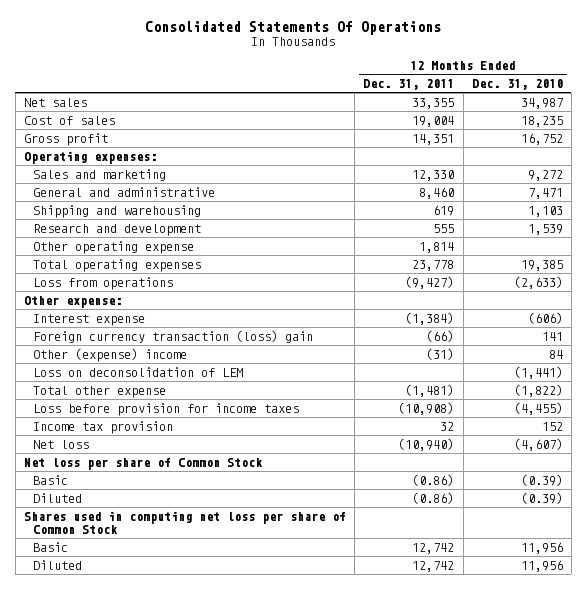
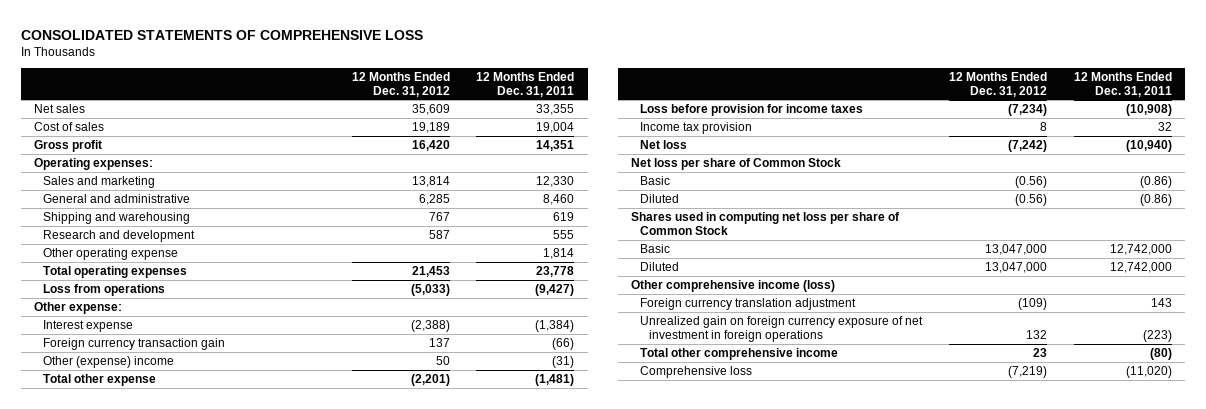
[145,20,442,35] Consolidated Statements Of Operations -> [20,29,423,40] CONSOLIDATED STATEMENTS OF COMPREHENSIVE LOSS
[471,79,563,91] Dec. 31, 2010 -> none
none -> [351,71,450,97] 12 Months Ended Dec. 31, 2012
[33,329,314,343] Foreign currency transaction (loss) gain -> [43,337,226,350] Foreign currency transaction gain
[33,366,244,377] Loss on deconsolidation of LEM -> none
[412,542,455,554] 12,742 -> [1109,243,1172,255] 12,742,000
[412,560,455,572] 12,742 -> [1109,261,1172,273] 12,742,000
none -> [631,279,836,292] Other comprehensive income (loss)
none -> [640,297,857,310] Foreign currency translation adjustment
none -> [640,315,924,342] Unrealized gain on foreign currency exposure of net investment in foreign operations
none -> [640,347,839,360] Total other comprehensive income
none -> [640,365,753,378] Comprehensive loss

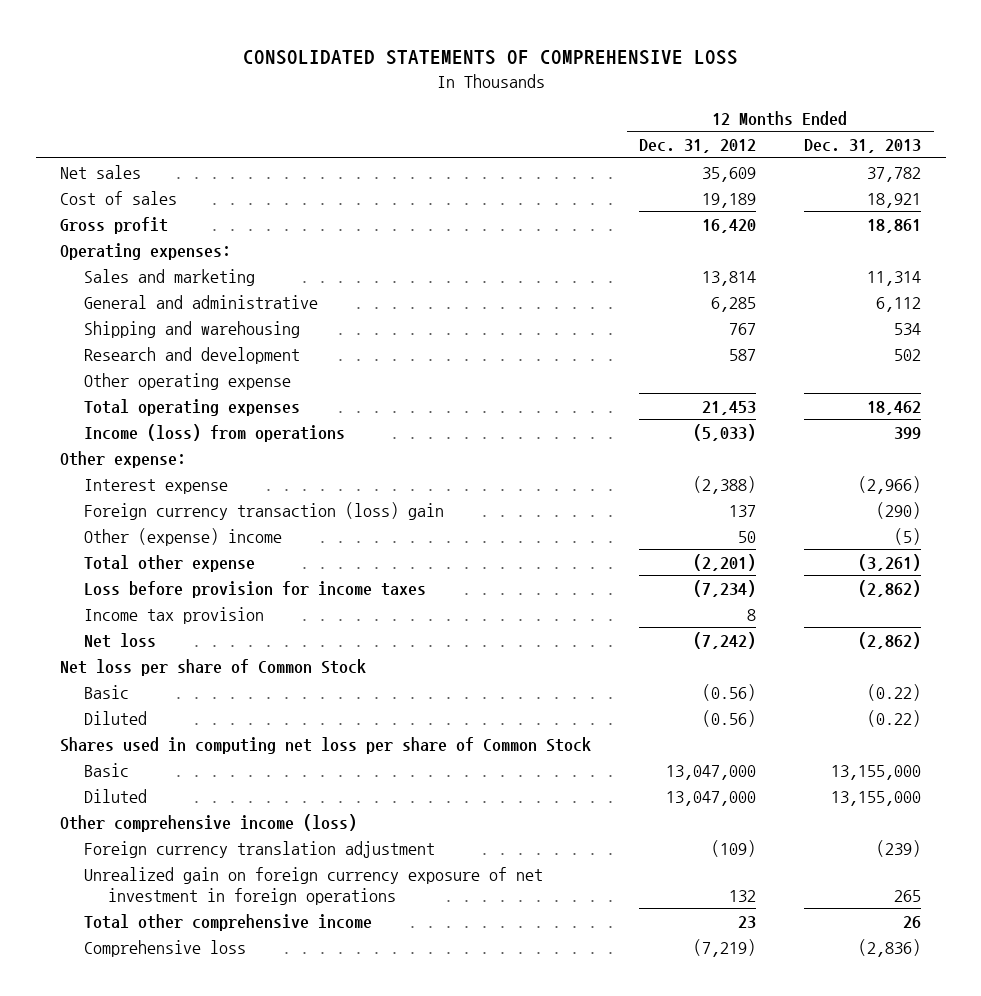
[476,71,575,97] 12 Months Ended Dec. 31, 2011 -> none
none -> [804,139,922,154] Dec. 31, 2013
[43,283,166,296] Loss from operations -> [83,423,345,442] Income (loss) from operations
[43,337,226,350] Foreign currency transaction gain -> [83,501,444,520] Foreign currency transaction (loss) gain

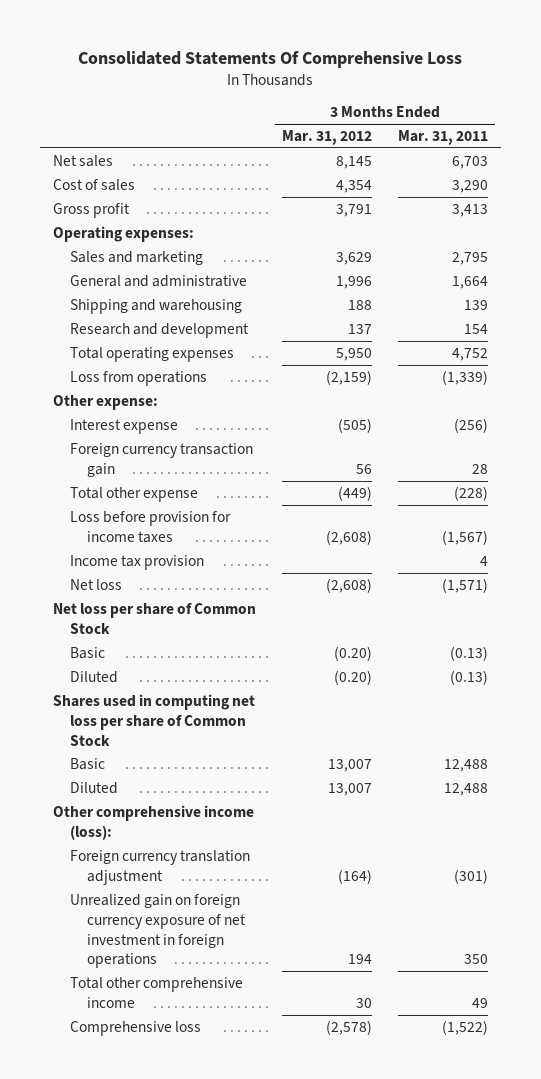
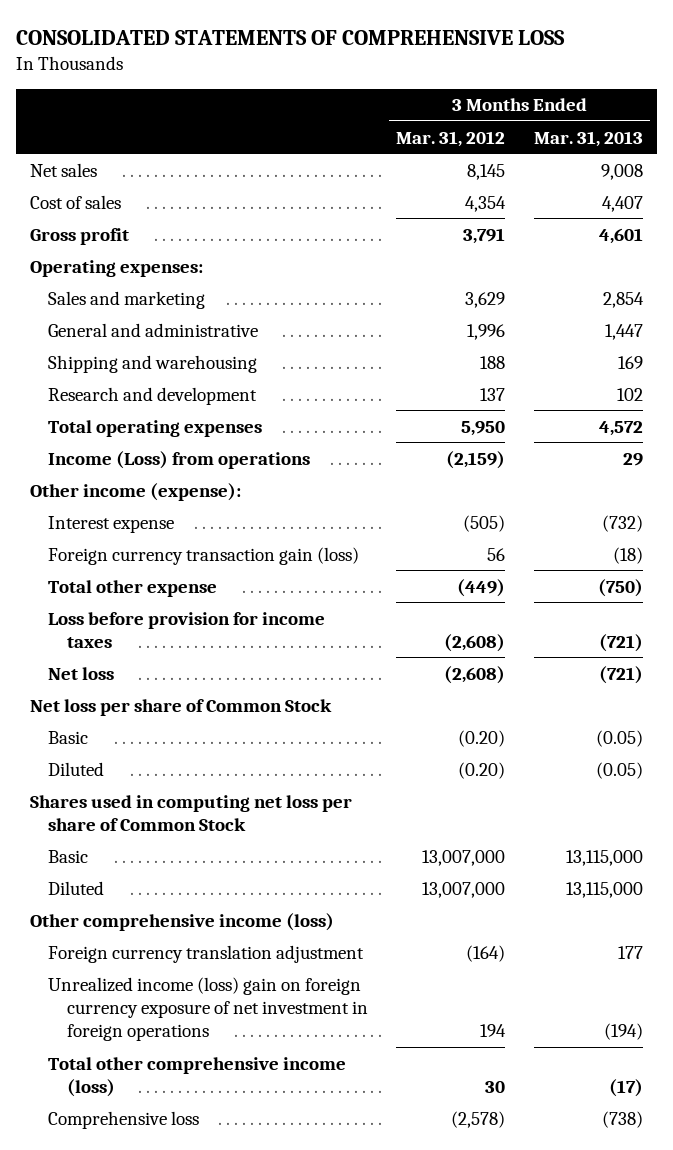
[78,50,463,68] Consolidated Statements Of Comprehensive Loss -> [15,29,565,45] CONSOLIDATED STATEMENTS OF COMPREHENSIVE LOSS
[398,130,489,146] Mar. 31, 2011 -> none
none -> [533,130,643,147] Mar. 31, 2013
[69,370,207,386] Loss from operations -> [48,450,311,469] Income (Loss) from operations
[52,394,158,410] Other expense: -> [29,482,241,501] Other income (expense):
[69,442,253,477] Foreign currency transaction gain -> [48,546,360,565] Foreign currency transaction gain (loss)
[69,554,204,570] Income tax provision -> none
[327,758,372,772] 13,007 -> [422,849,506,866] 13,007,000
[327,782,372,796] 13,007 -> [422,881,506,898] 13,007,000
[52,804,254,840] Other comprehensive income (loss): -> [29,912,334,931] Other comprehensive income (loss)
[69,893,246,969] Unrealized gain on foreign currency exposure of net investment in foreign operations -> [48,976,369,1041] Unrealized income (loss) gain on foreign currency exposure of net investment in foreign operations
[69,976,243,1008] Total other comprehensive income -> [48,1056,347,1097] Total other comprehensive income (loss)

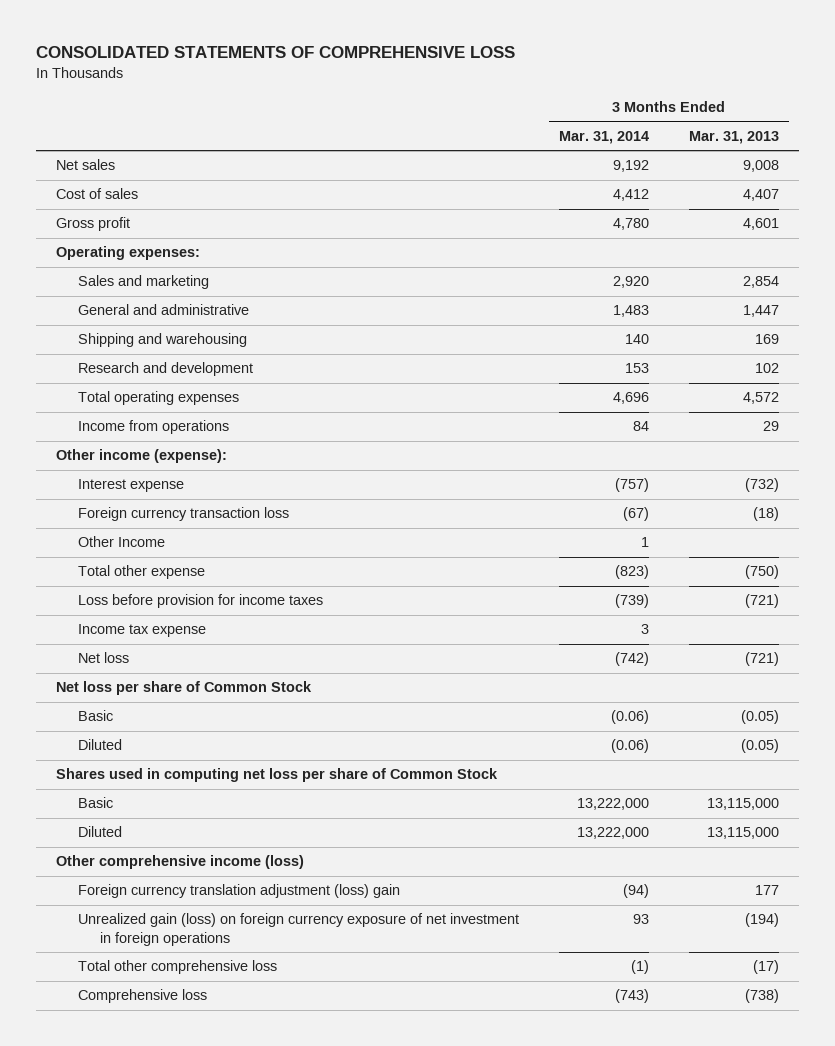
[396,130,506,147] Mar. 31, 2012 -> none
none -> [559,131,650,145] Mar. 31, 2014
[48,450,311,469] Income (Loss) from operations -> [78,420,230,435] Income from operations
[48,546,360,565] Foreign currency transaction gain (loss) -> [78,507,290,522] Foreign currency transaction loss
none -> [78,536,166,548] Other Income
none -> [78,624,207,638] Income tax expense
[48,944,365,963] Foreign currency translation adjustment -> [78,884,401,899] Foreign currency translation adjustment (loss) gain
[48,976,369,1041] Unrealized income (loss) gain on foreign currency exposure of net investment in foreign operations -> [78,913,520,946] Unrealized gain (loss) on foreign currency exposure of net investment in foreign operations
[48,1056,347,1097] Total other comprehensive income (loss) -> [78,960,278,975] Total other comprehensive loss

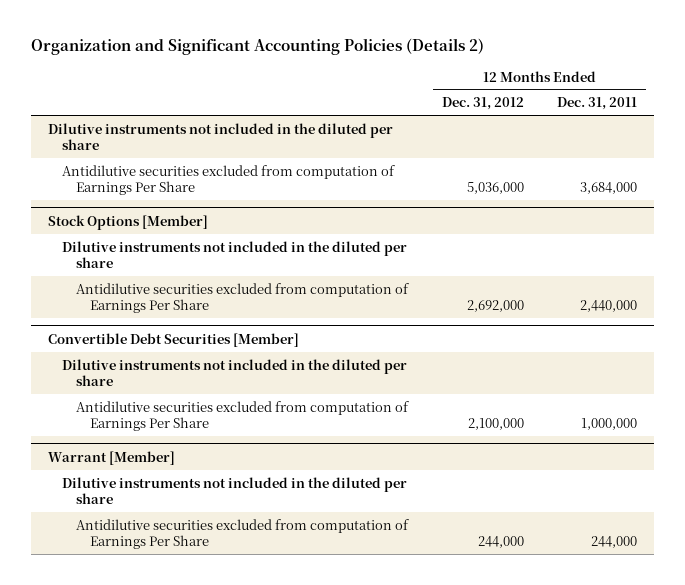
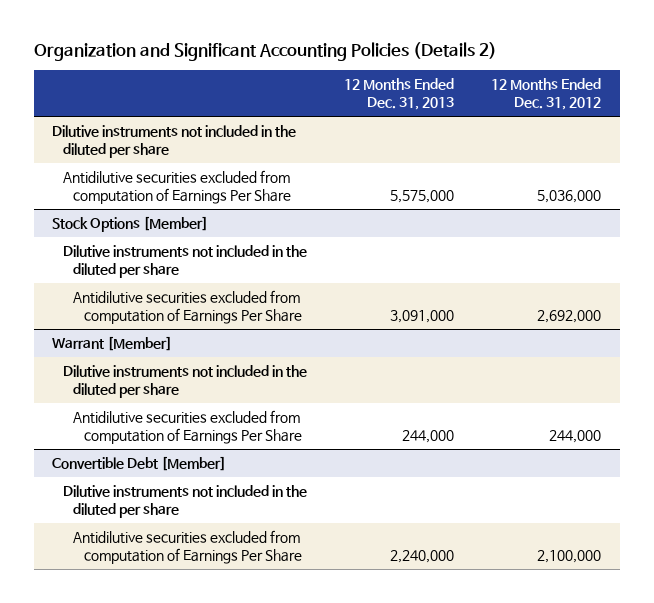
[557,97,638,111] Dec. 31, 2011 -> none
none -> [344,78,455,111] 12 Months Ended Dec. 31, 2013
[47,332,299,347] Convertible Debt Securities [Member] -> none
[61,358,407,386] Dilutive instruments not included in the diluted per share -> none
[75,400,409,431] Antidilutive securities excluded from computation of Earnings Per Share -> none
none -> [52,456,227,472] Convertible Debt [Member]
none -> [62,485,307,519] Dilutive instruments not included in the diluted per share
none -> [73,530,302,565] Antidilutive securities excluded from computation of Earnings Per Share

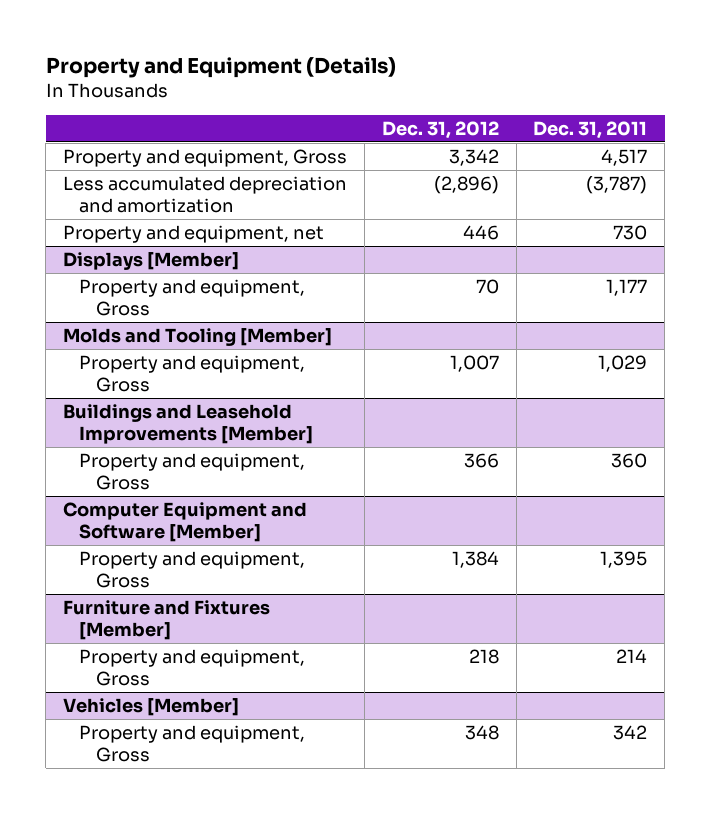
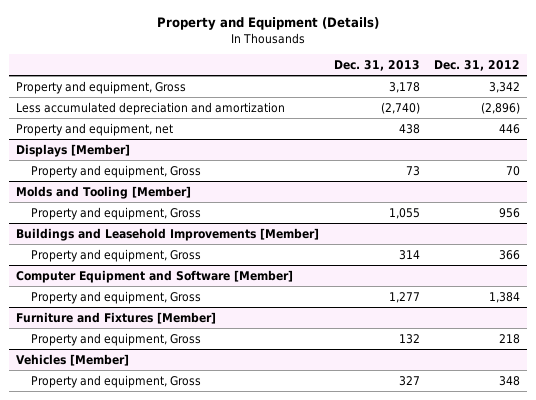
[533,120,648,139] Dec. 31, 2011 -> none
none -> [333,59,420,71] Dec. 31, 2013
[449,354,499,372] 1,007 -> [498,207,520,218] 956

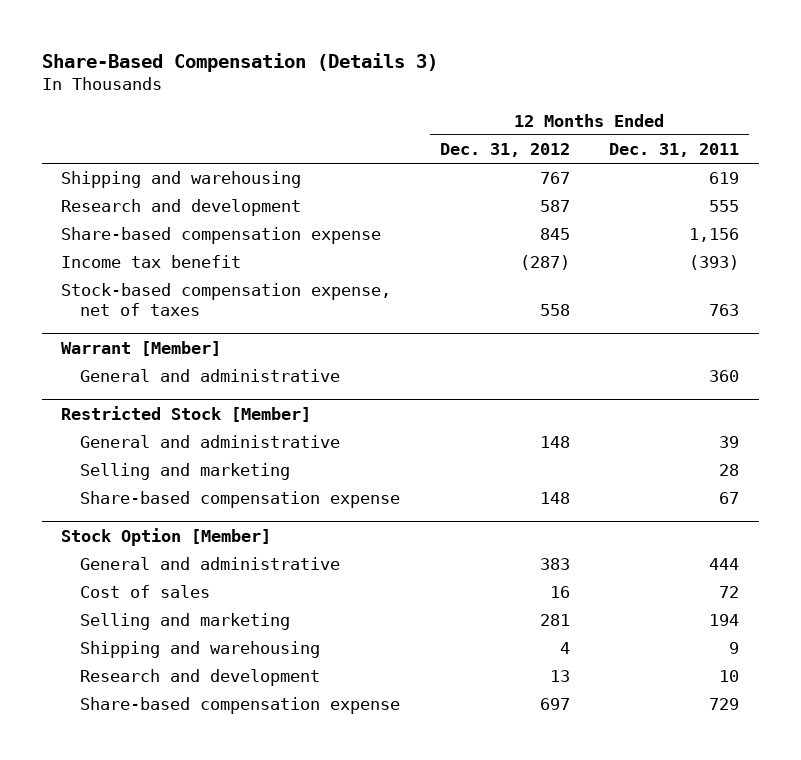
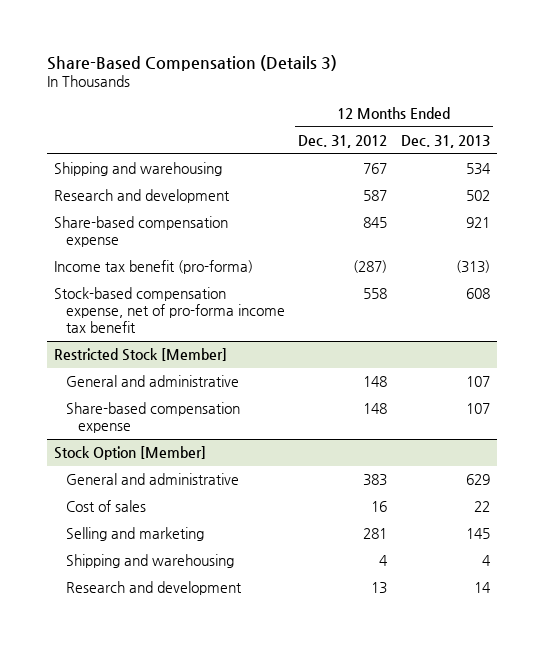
[609,143,740,158] Dec. 31, 2011 -> none
none -> [400,134,490,148] Dec. 31, 2013
[61,341,222,357] Warrant [Member] -> none
[79,369,340,383] General and administrative -> none
[61,255,242,269] Income tax benefit -> [53,260,253,275] Income tax benefit (pro-forma)
[61,283,392,317] Stock-based compensation expense, net of taxes -> [53,287,285,333] Stock-based compensation expense, net of pro-forma income tax benefit
[79,463,290,481] Selling and marketing -> none
[79,697,400,715] Share-based compensation expense -> none

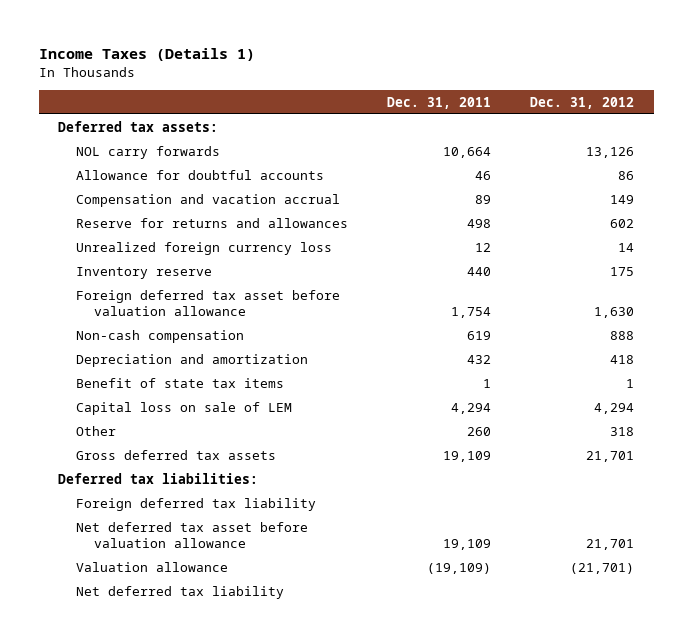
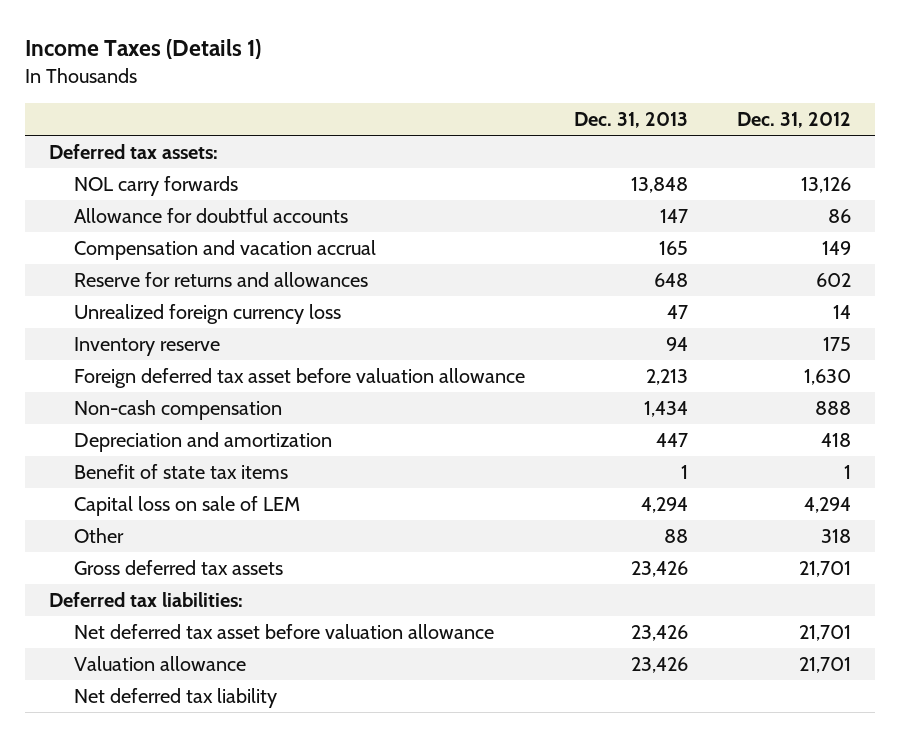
[387,96,492,109] Dec. 31, 2011 -> none
none -> [574,112,689,129] Dec. 31, 2013
[76,497,317,511] Foreign deferred tax liability -> none
[570,562,635,574] (21,701) -> [799,657,852,674] 21,701

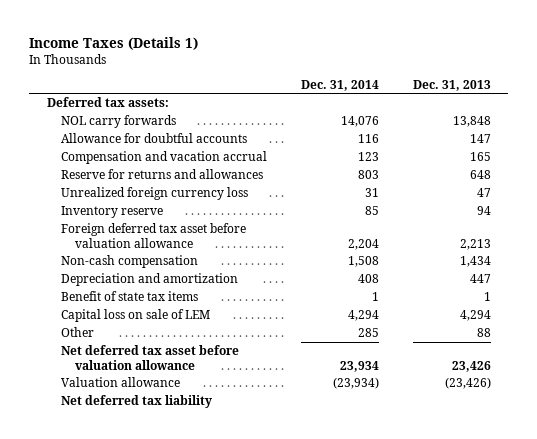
[737,112,852,129] Dec. 31, 2012 -> none
none -> [300,79,379,91] Dec. 31, 2014
[74,560,284,576] Gross deferred tax assets -> none
[49,592,244,608] Deferred tax liabilities: -> none
[631,657,689,674] 23,426 -> [444,377,491,390] (23,426)

